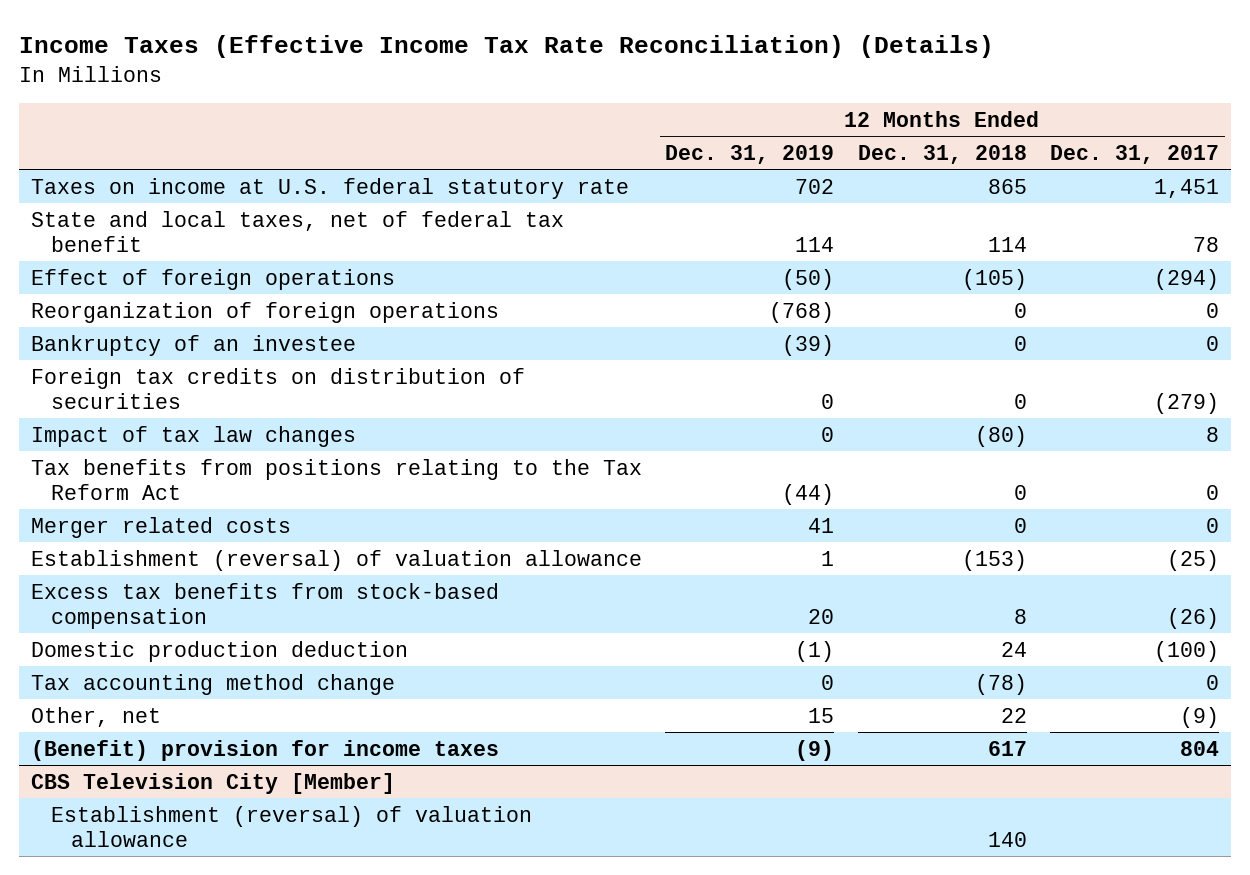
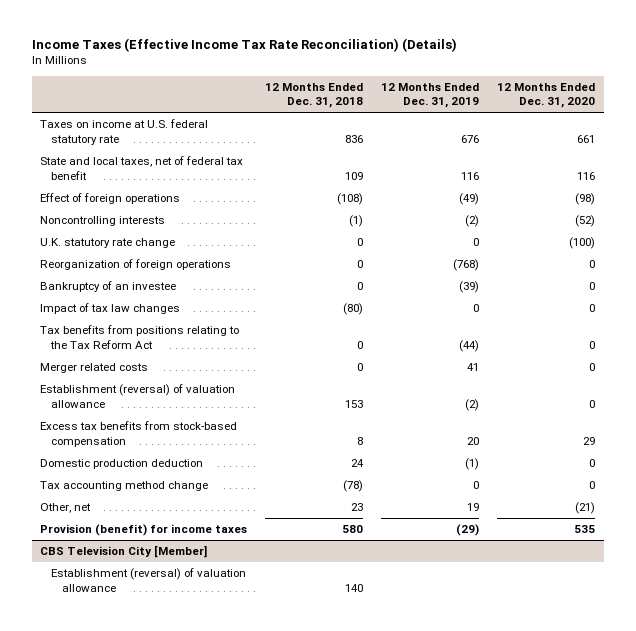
[1050,144,1220,164] Dec. 31, 2017 -> none
none -> [497,82,596,109] 12 Months Ended Dec. 31, 2020
[795,178,835,194] 702 -> [461,134,480,143] 676
[987,178,1027,194] 865 -> [345,134,364,143] 836
[795,236,835,252] 114 -> [461,171,480,180] 116
[987,236,1027,252] 114 -> [345,171,364,180] 109
[782,268,835,290] (50) -> [459,193,480,206] (49)
[961,268,1027,290] (105) -> [337,193,364,206] (108)
none -> [40,216,166,227] Noncontrolling interests
none -> [40,238,176,249] U.K. statutory rate change
[31,367,526,409] Foreign tax credits on distribution of securities -> none
[821,550,835,566] 1 -> [465,398,480,411] (2)
[961,549,1027,571] (153) -> [345,399,364,408] 153
[808,707,835,723] 15 -> [467,503,480,512] 19
[1000,707,1027,723] 22 -> [351,503,364,512] 23
[31,739,500,761] (Benefit) provision for income taxes -> [40,524,248,537] Provision (benefit) for income taxes
[795,739,835,761] (9) -> [456,524,480,537] (29)
[987,740,1027,756] 617 -> [342,525,364,534] 580

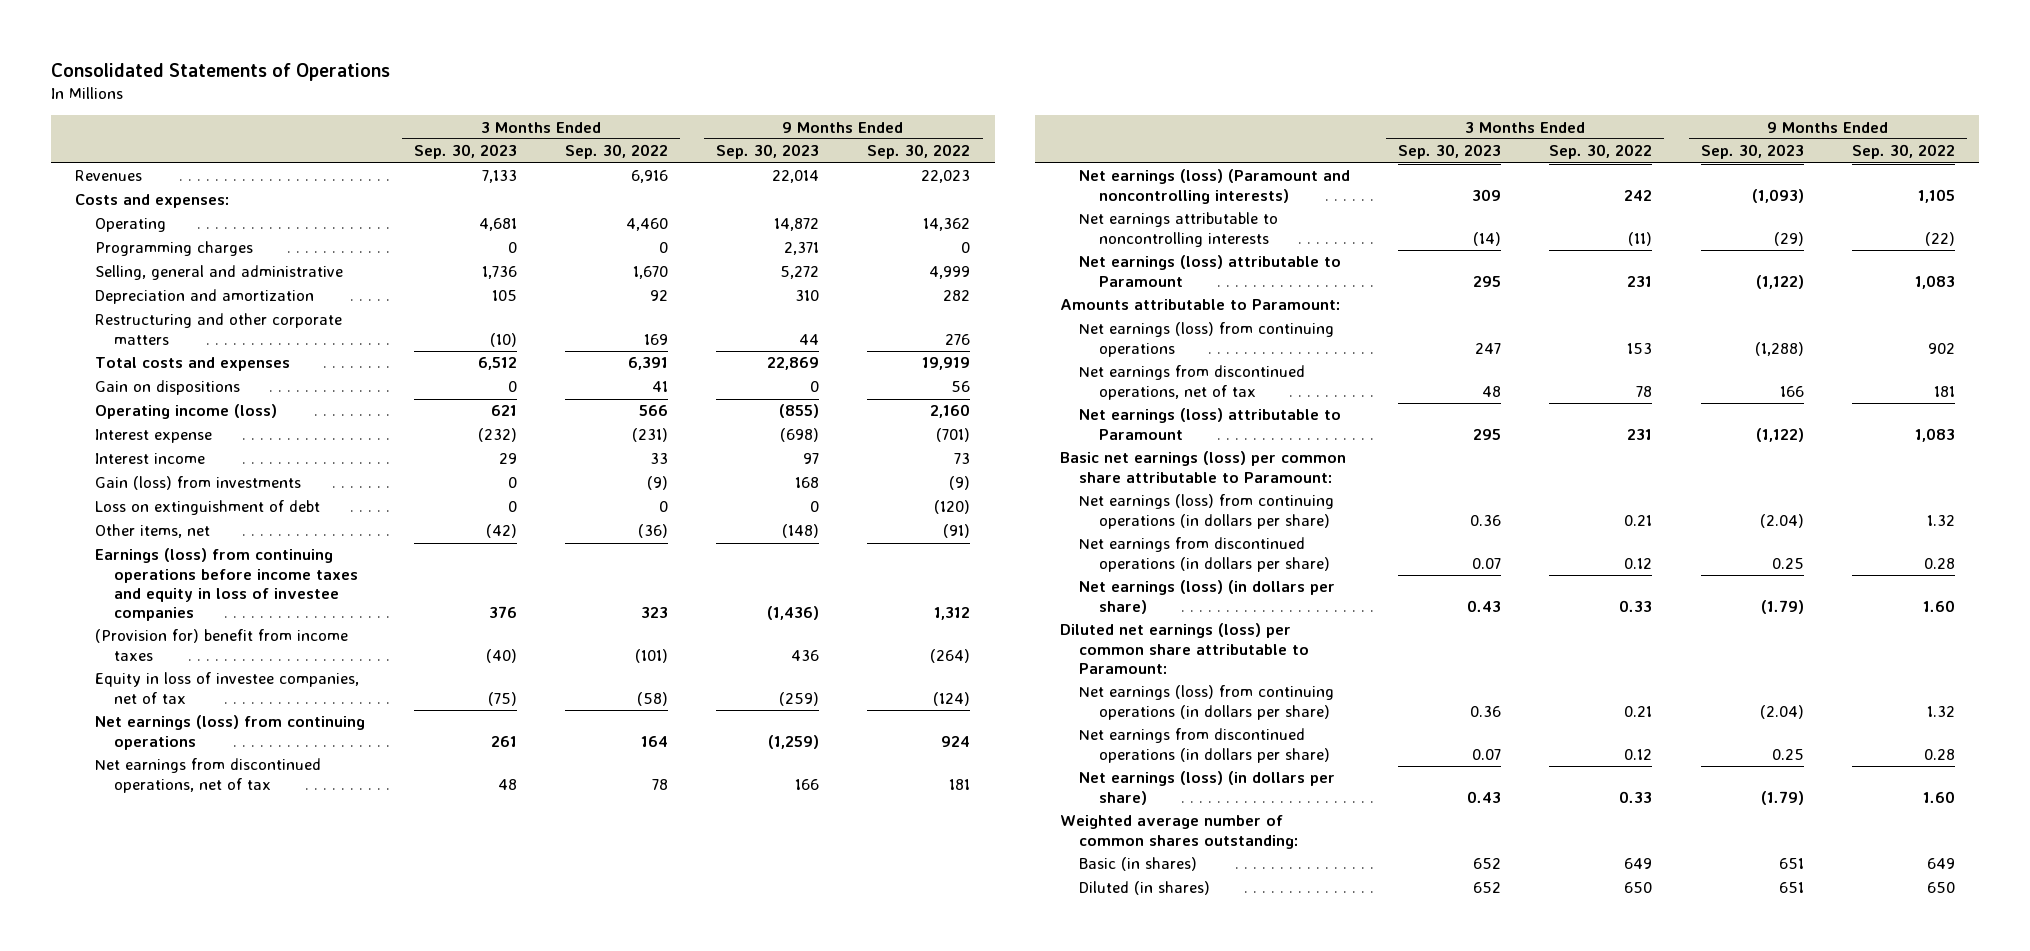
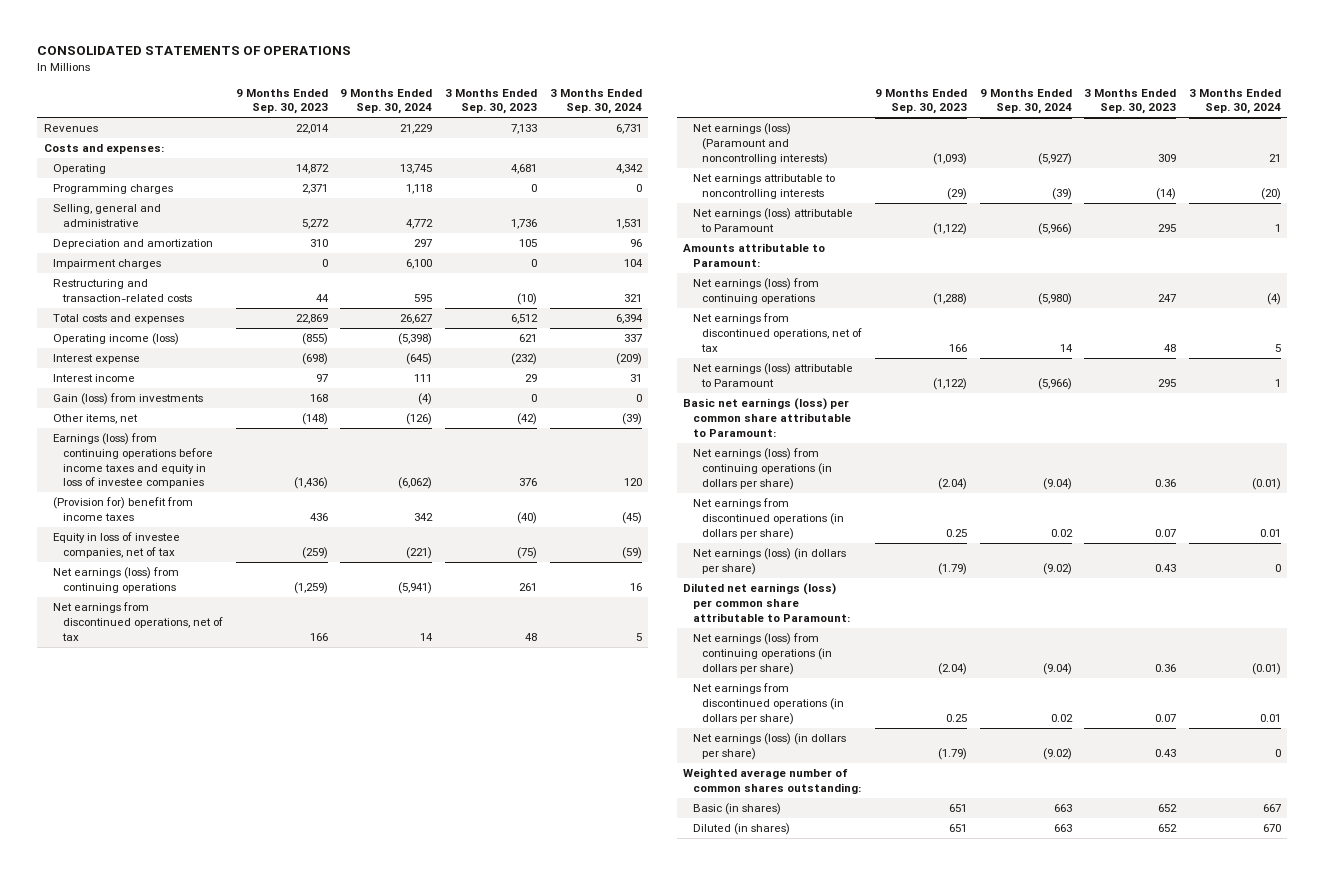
[51,62,391,81] Consolidated Statements of Operations -> [37,46,352,56] CONSOLIDATED STATEMENTS OF OPERATIONS
[565,144,669,160] Sep. 30, 2022 -> none
[867,144,971,160] Sep. 30, 2022 -> none
none -> [340,88,433,115] 9 Months Ended Sep. 30, 2024
none -> [549,88,642,115] 3 Months Ended Sep. 30, 2024
none -> [53,259,162,270] Impairment charges
[94,313,342,345] Restructuring and other corporate matters -> [53,279,193,302] Restructuring and transaction-related costs
[94,380,240,396] Gain on dispositions -> none
[94,500,320,516] Loss on extinguishment of debt -> none

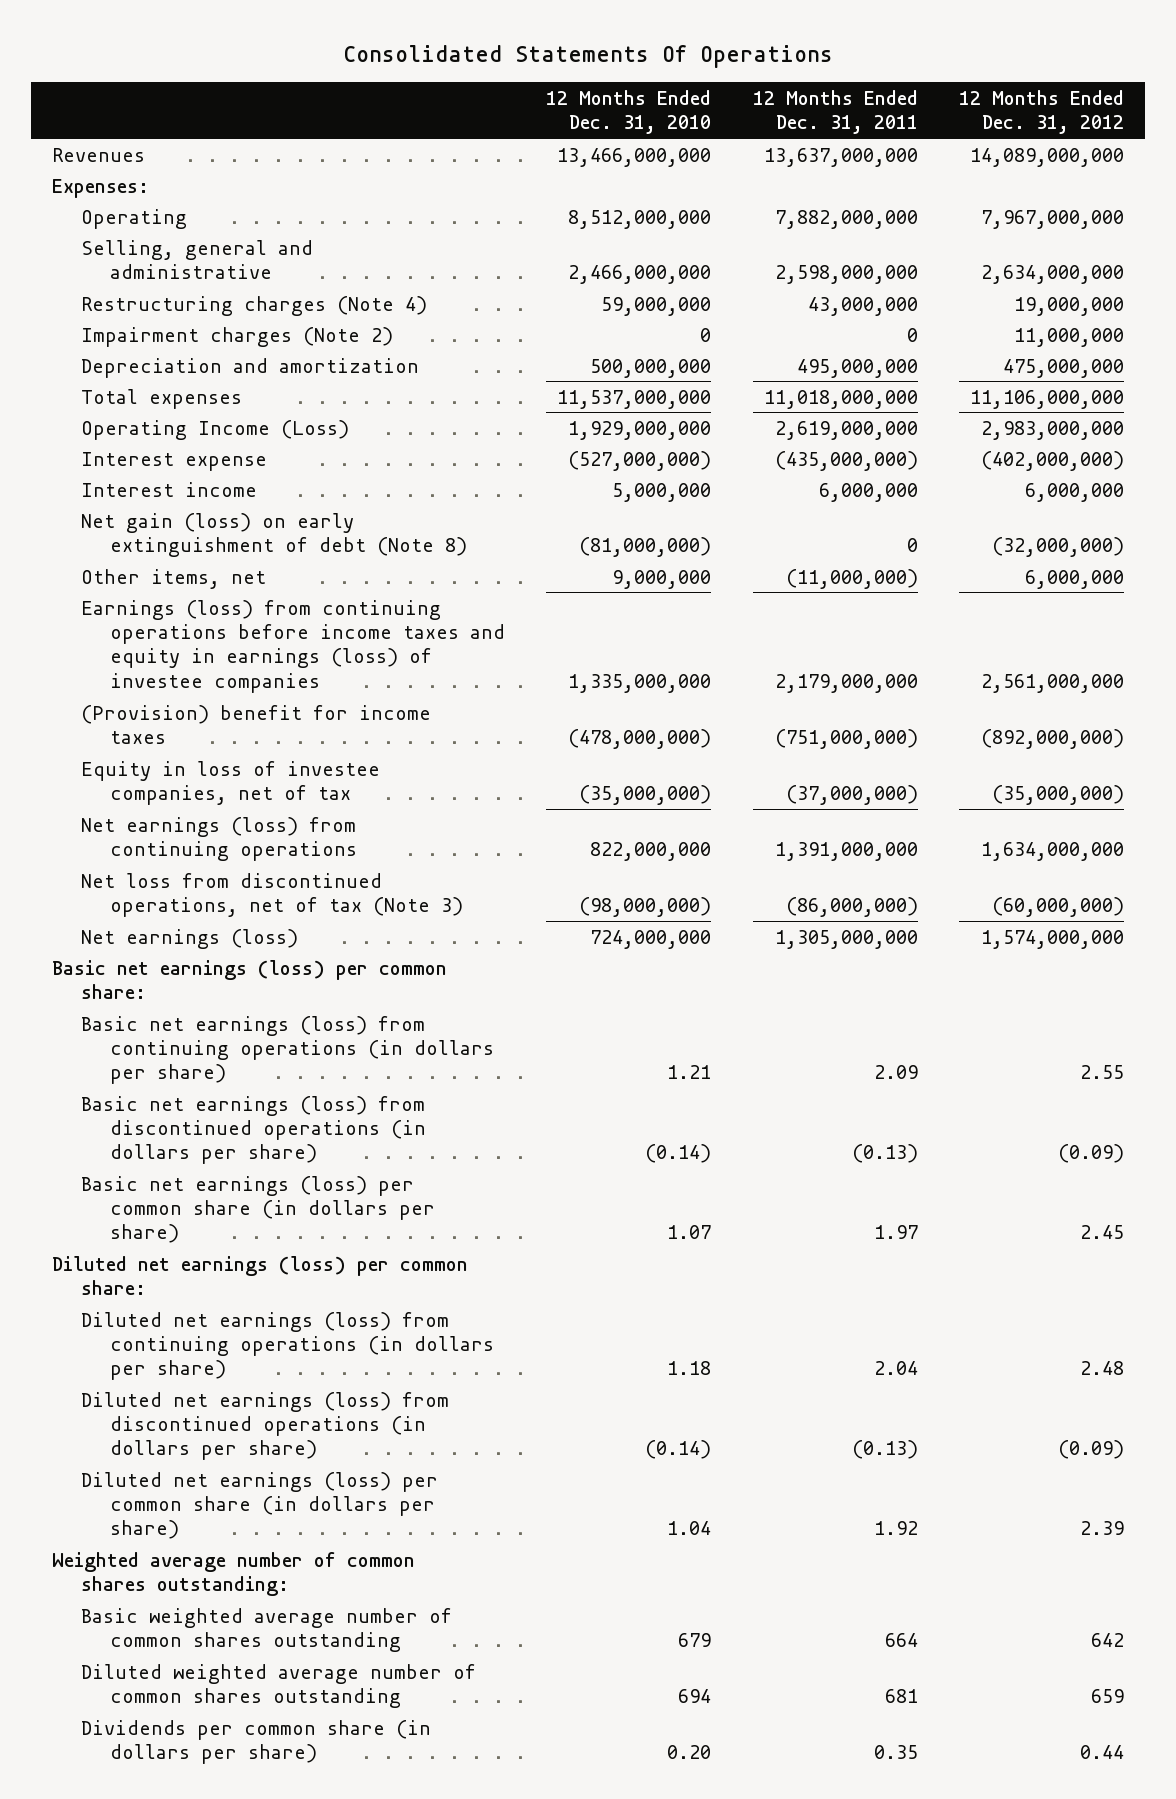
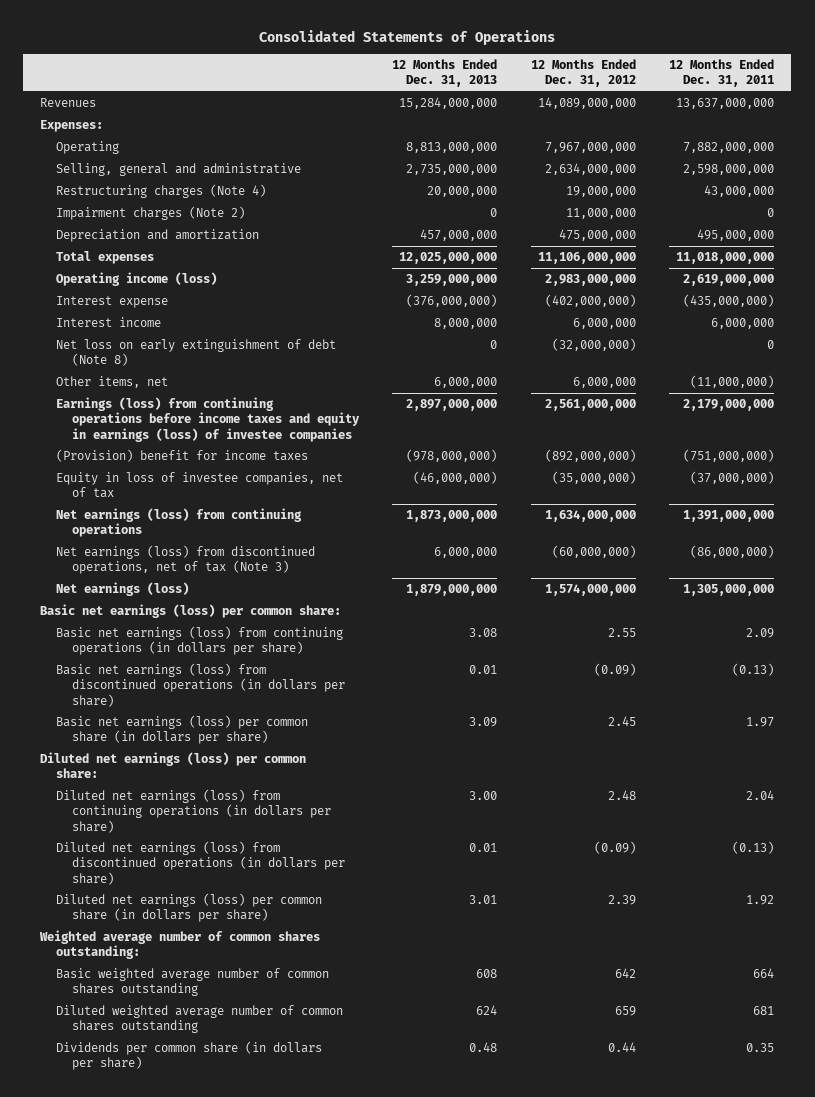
[342,45,833,69] Consolidated Statements Of Operations -> [259,29,556,45] Consolidated Statements of Operations
[546,89,712,135] 12 Months Ended Dec. 31, 2010 -> none
none -> [392,58,498,87] 12 Months Ended Dec. 31, 2013
[81,419,350,440] Operating Income (Loss) -> [55,271,217,286] Operating income (loss)
[81,512,468,557] Net gain (loss) on early extinguishment of debt (Note 8) -> [55,338,336,367] Net loss on early extinguishment of debt (Note 8)
[81,872,464,917] Net loss from discontinued operations, net of tax (Note 3) -> [55,544,315,575] Net earnings (loss) from discontinued operations, net of tax (Note 3)

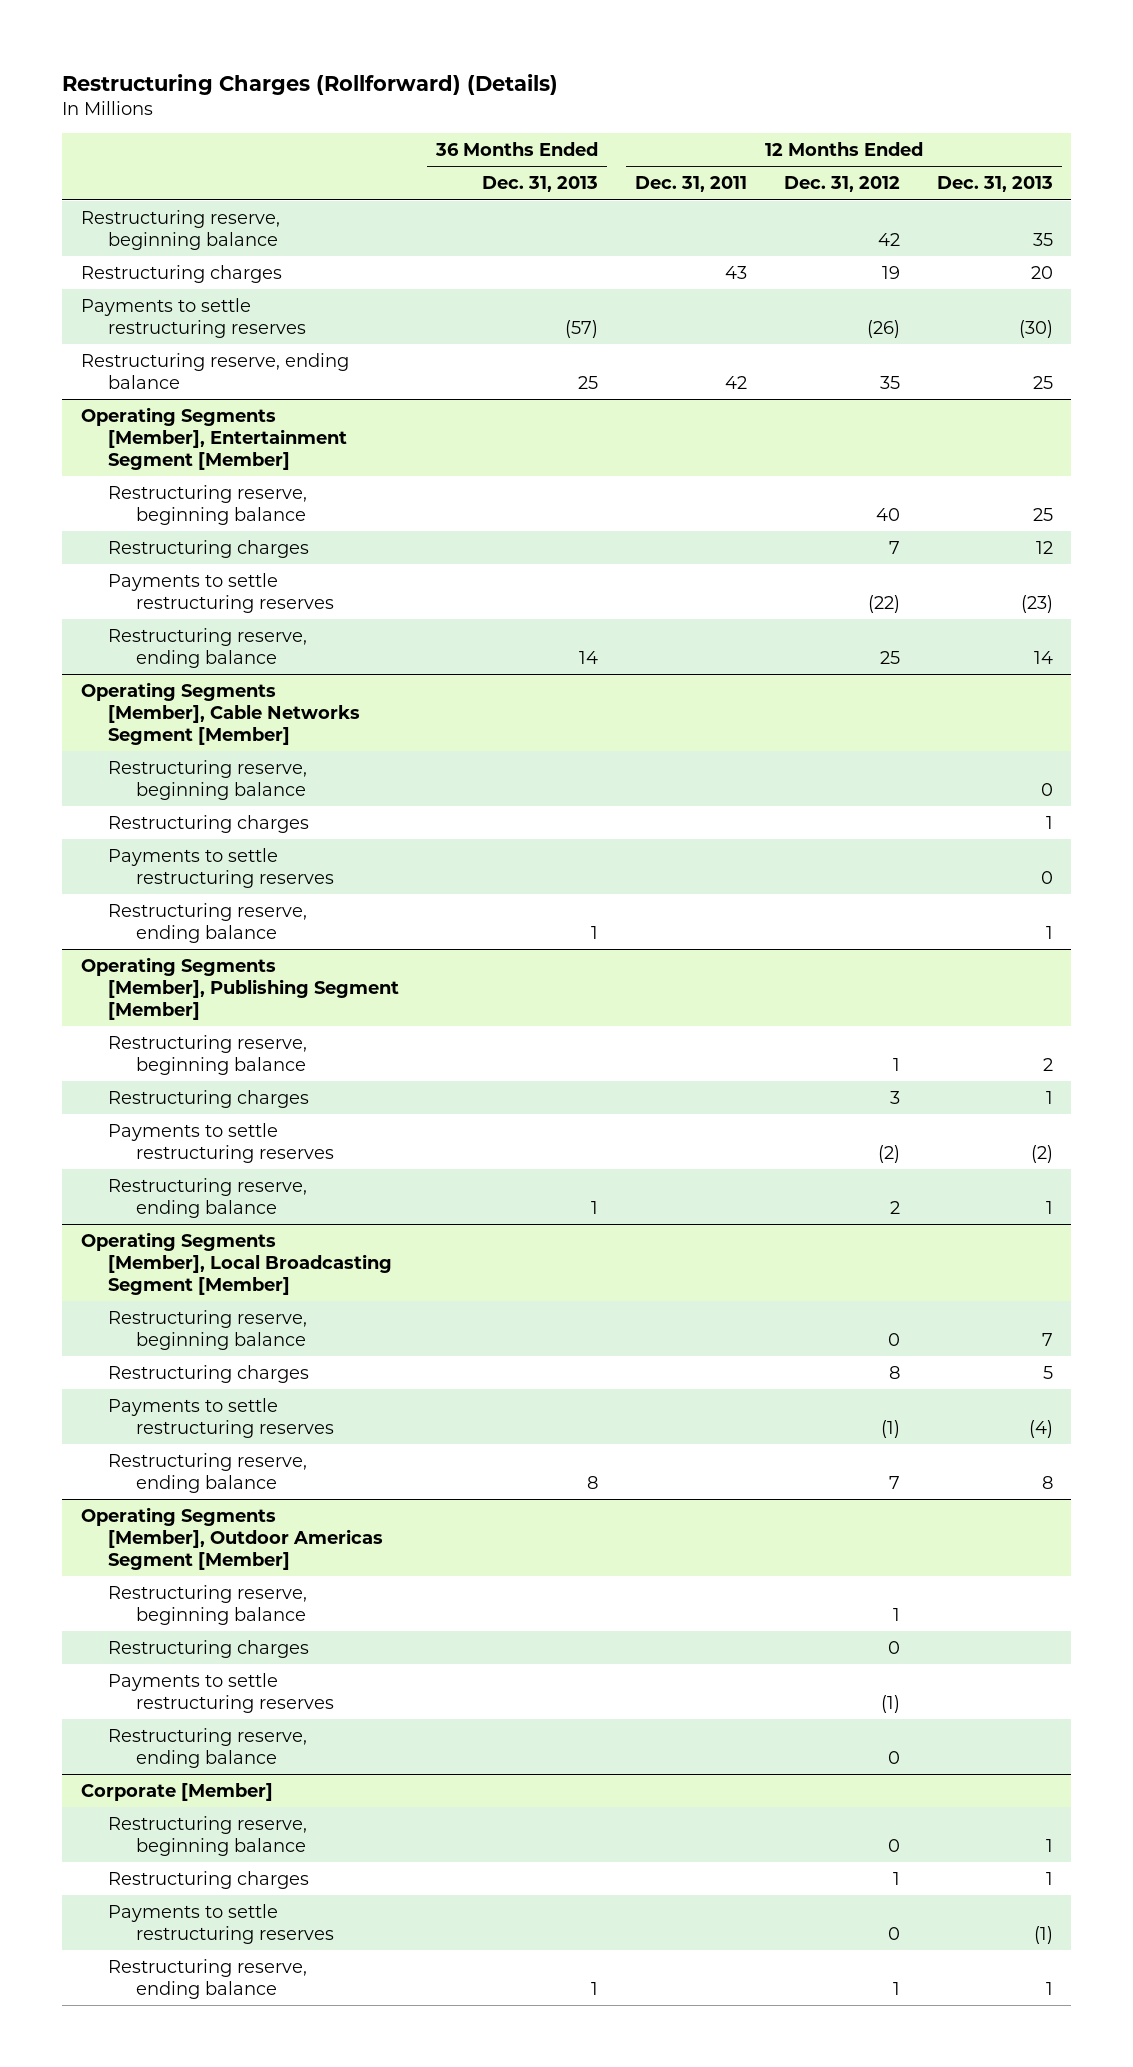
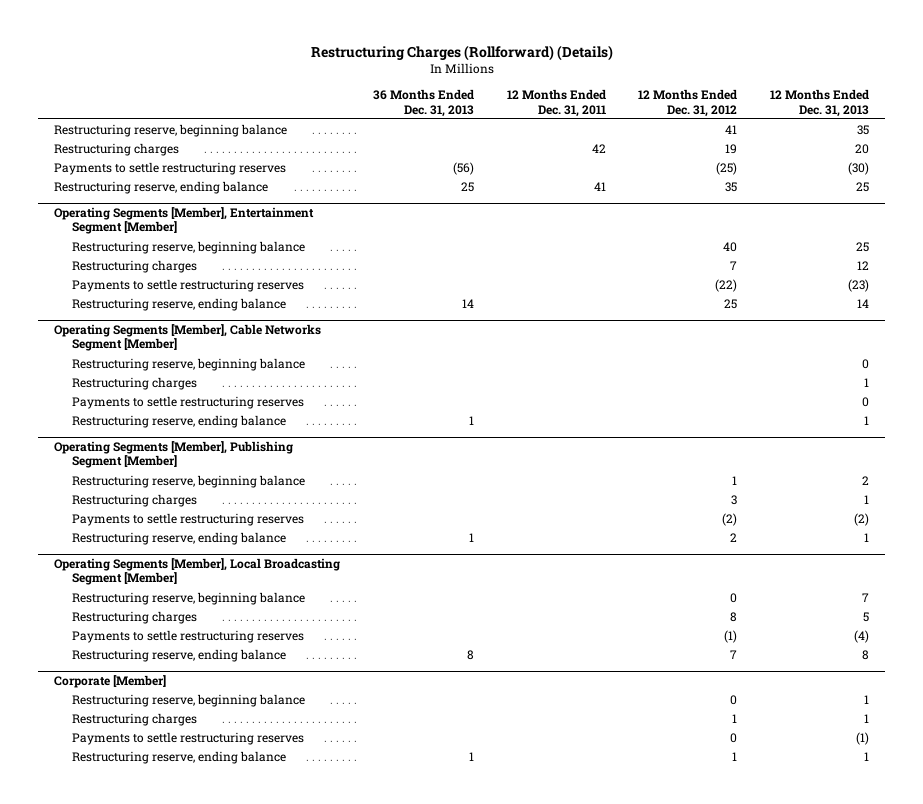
[877,232,900,246] 42 -> [725,125,738,135] 41
[725,265,748,279] 43 -> [591,144,606,154] 42
[565,319,599,338] (57) -> [453,162,475,176] (56)
[866,319,900,338] (26) -> [716,162,738,176] (25)
[725,375,748,389] 42 -> [593,182,606,192] 41
[80,1506,384,1570] Operating Segments [Member], Outdoor Americas Segment [Member] -> none
[108,1584,308,1625] Restructuring reserve, beginning balance -> none
[108,1639,310,1658] Restructuring charges -> none
[108,1672,335,1713] Payments to settle restructuring reserves -> none
[108,1727,308,1768] Restructuring reserve, ending balance -> none

